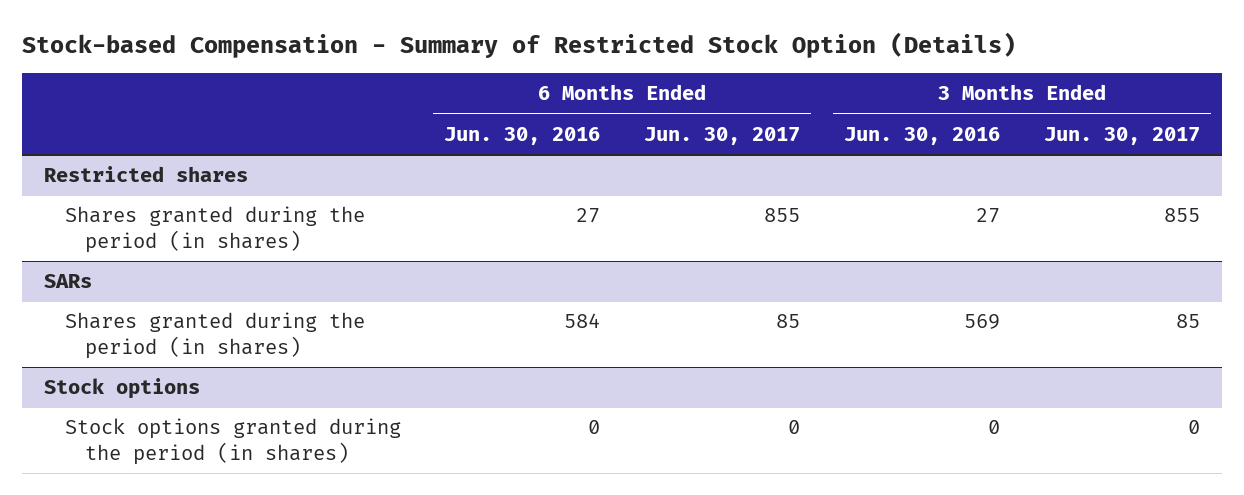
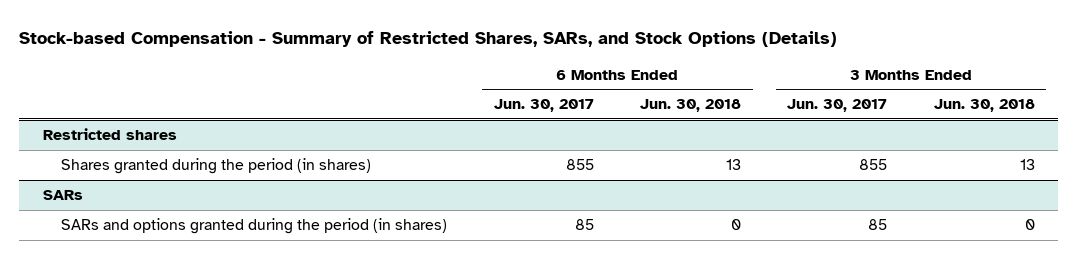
[22,32,1017,59] Stock-based Compensation - Summary of Restricted Stock Option (Details) -> [19,30,838,47] Stock-based Compensation - Summary of Restricted Shares, SARs, and Stock Options (Details)
[444,126,601,145] Jun. 30, 2016 -> none
[844,126,1001,145] Jun. 30, 2016 -> none
none -> [640,99,742,113] Jun. 30, 2018
none -> [933,99,1035,113] Jun. 30, 2018
[64,312,365,359] Shares granted during the period (in shares) -> none
[44,378,201,400] Stock options -> none
[64,418,401,465] Stock options granted during the period (in shares) -> [61,218,448,235] SARs and options granted during the period (in shares)
[788,420,801,435] 0 -> [574,219,594,231] 85
[1188,420,1201,435] 0 -> [868,219,888,231] 85

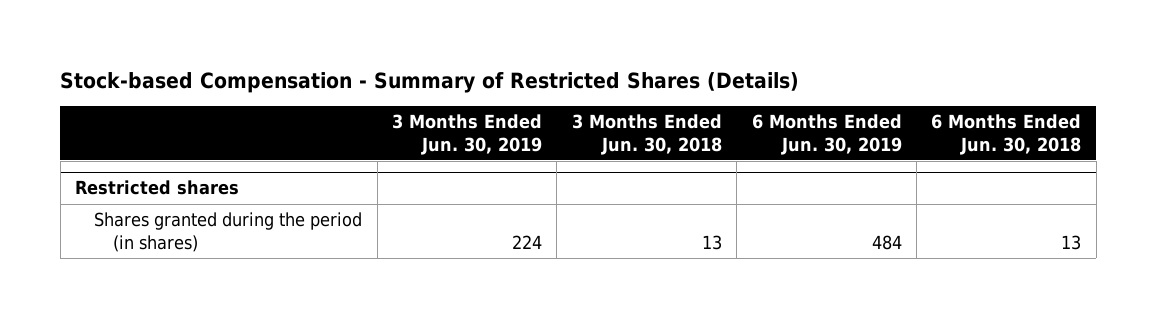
[19,30,838,47] Stock-based Compensation - Summary of Restricted Shares, SARs, and Stock Options (Details) -> [60,72,800,94] Stock-based Compensation - Summary of Restricted Shares (Details)
[493,99,594,113] Jun. 30, 2017 -> none
[787,99,888,113] Jun. 30, 2017 -> none
none -> [392,114,543,155] 3 Months Ended Jun. 30, 2019
none -> [751,114,902,155] 6 Months Ended Jun. 30, 2019
[42,190,83,201] SARs -> none
[61,218,448,235] SARs and options granted during the period (in shares) -> none

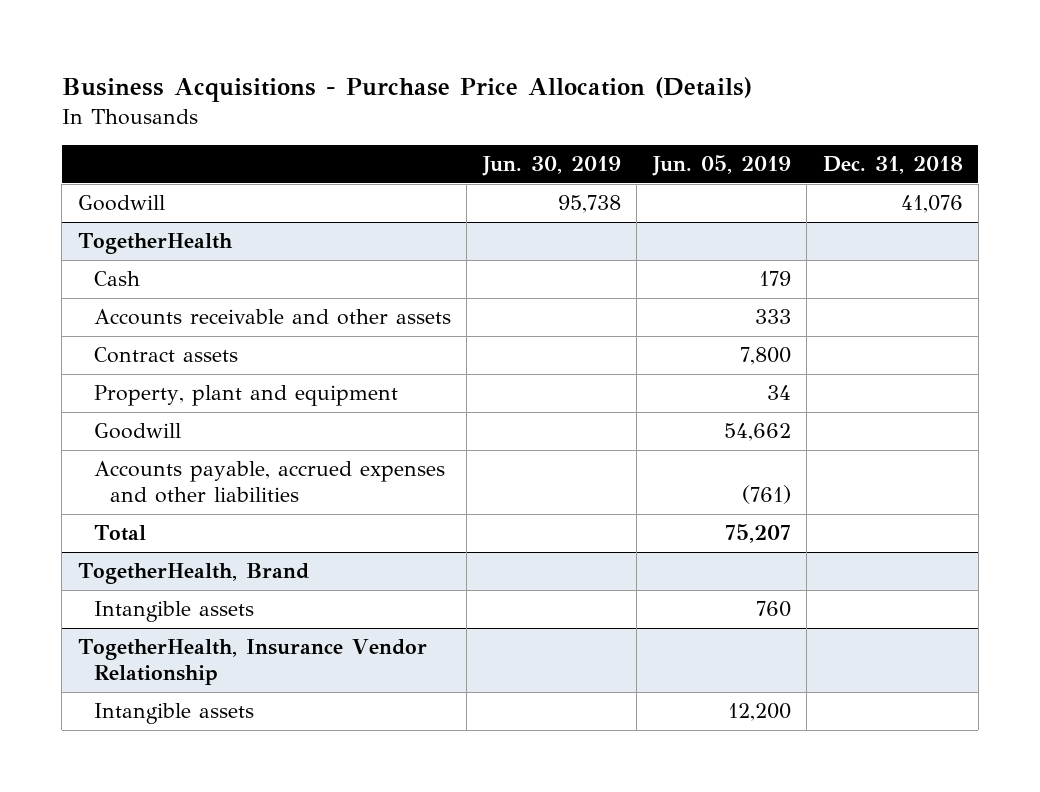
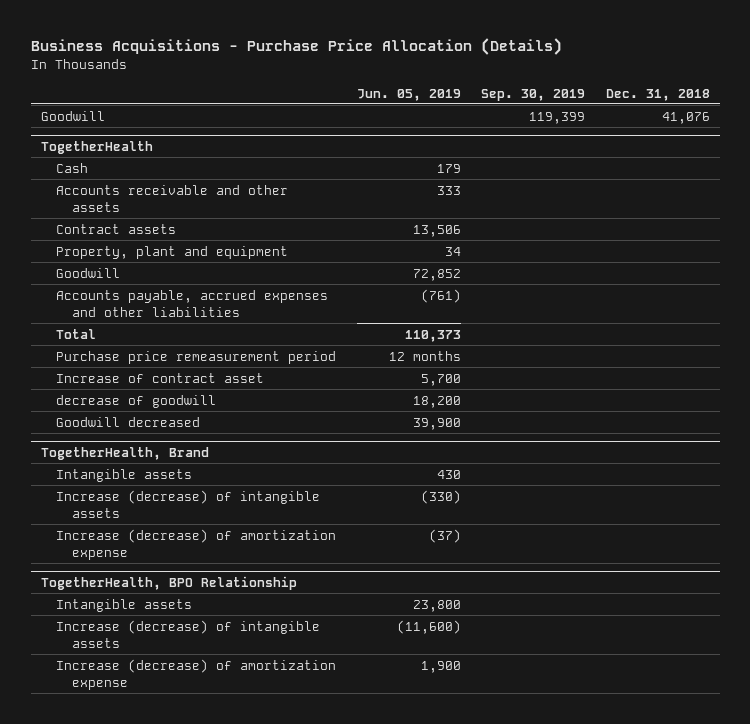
[481,156,621,177] Jun. 30, 2019 -> none
none -> [481,88,586,101] Sep. 30, 2019
[739,347,791,366] 7,800 -> [412,224,461,237] 13,506
[723,423,791,442] 54,662 -> [412,268,461,281] 72,852
[724,524,791,544] 75,207 -> [404,329,461,342] 110,373
none -> [56,350,337,364] Purchase price remeasurement period
none -> [56,372,265,383] Increase of contract asset
none -> [56,394,217,408] decrease of goodwill
none -> [56,416,201,427] Goodwill decreased
[77,639,427,686] TogetherHealth, Insurance Vendor Relationship -> none
[755,601,791,618] 760 -> [436,469,461,479] 430
none -> [56,489,321,518] Increase (decrease) of intangible assets
none -> [56,528,337,560] Increase (decrease) of amortization expense
none -> [40,576,297,591] TogetherHealth, BPO Relationship
[727,703,791,722] 12,200 -> [412,599,461,612] 23,800
none -> [56,619,321,648] Increase (decrease) of intangible assets
none -> [56,658,337,690] Increase (decrease) of amortization expense

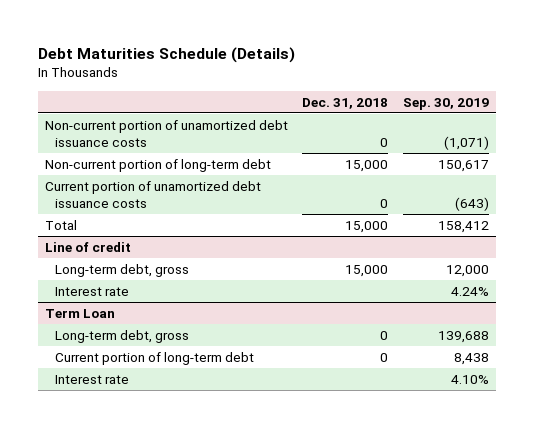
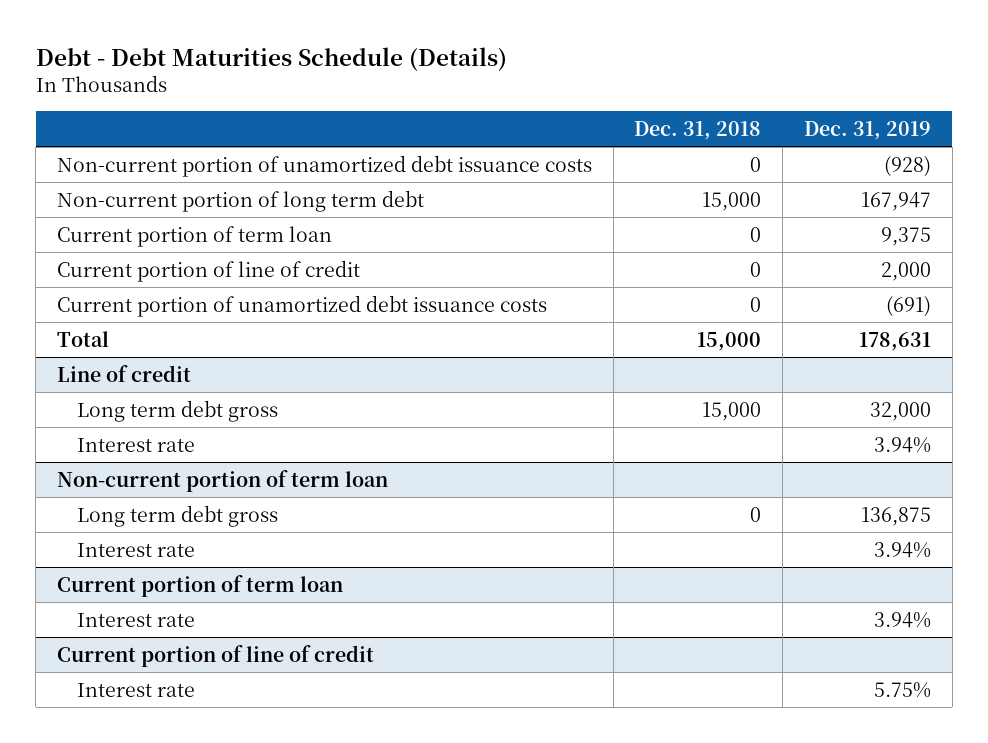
[37,46,295,63] Debt Maturities Schedule (Details) -> [35,46,507,71] Debt - Debt Maturities Schedule (Details)
[402,97,489,110] Sep. 30, 2019 -> none
none -> [804,120,932,140] Dec. 31, 2019
[44,158,271,172] Non-current portion of long-term debt -> [56,189,424,212] Non-current portion of long term debt
none -> [56,225,332,247] Current portion of term loan
none -> [56,259,360,282] Current portion of line of credit
[55,263,190,277] Long-term debt, gross -> [76,399,278,422] Long term debt gross
[44,308,115,318] Term Loan -> none
[55,351,255,365] Current portion of long-term debt -> none
none -> [56,469,388,492] Non-current portion of term loan
[55,329,190,343] Long-term debt, gross -> [76,504,278,527] Long term debt gross
none -> [56,574,343,597] Current portion of term loan
none -> [76,612,195,627] Interest rate
none -> [56,644,374,667] Current portion of line of credit
none -> [76,682,195,697] Interest rate

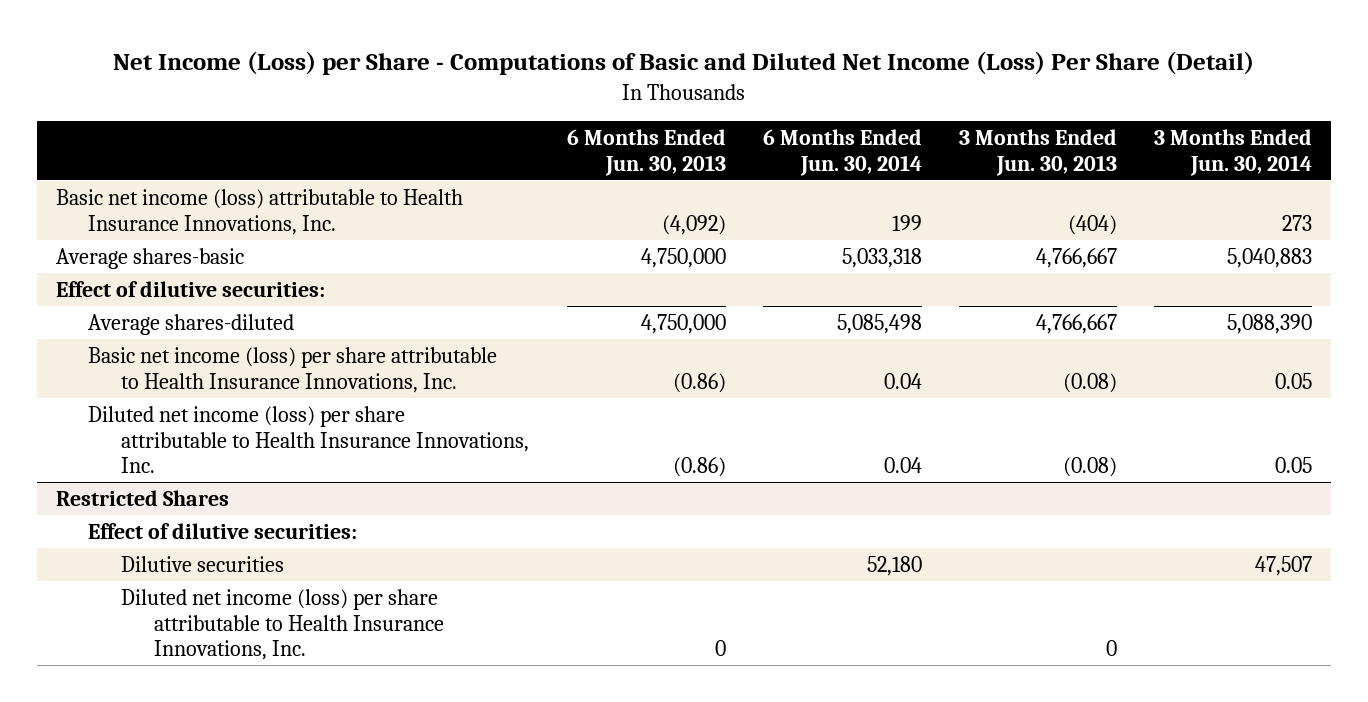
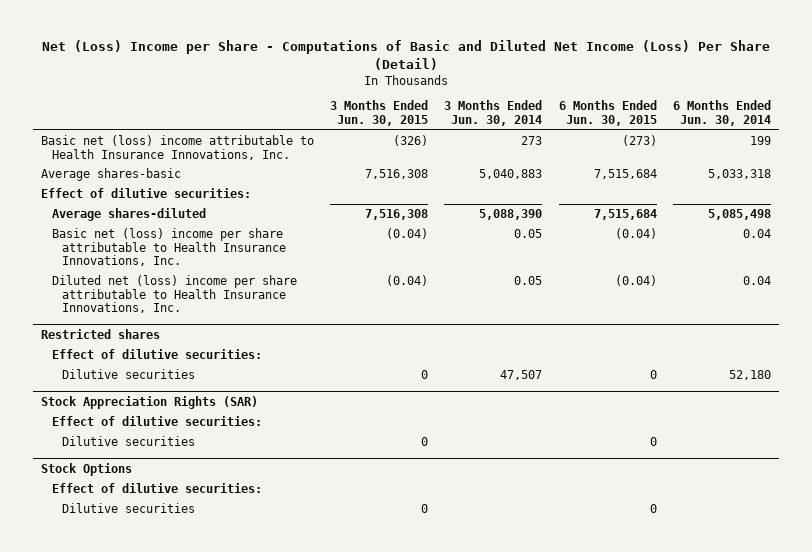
[112,51,1254,76] Net Income (Loss) per Share - Computations of Basic and Diluted Net Income (Loss) Per Share (Detail) -> [41,40,770,71] Net (Loss) Income per Share - Computations of Basic and Diluted Net Income (Loss) Per Share (Detail)
[566,128,726,176] 6 Months Ended Jun. 30, 2013 -> none
[959,128,1118,176] 3 Months Ended Jun. 30, 2013 -> none
none -> [330,100,429,126] 3 Months Ended Jun. 30, 2015
none -> [558,100,657,126] 6 Months Ended Jun. 30, 2015
[55,188,463,235] Basic net income (loss) attributable to Health Insurance Innovations, Inc. -> [41,135,315,160] Basic net (loss) income attributable to Health Insurance Innovations, Inc.
[88,346,498,393] Basic net income (loss) per share attributable to Health Insurance Innovations, Inc. -> [51,228,286,267] Basic net (loss) income per share attributable to Health Insurance Innovations, Inc.
[88,405,530,474] Diluted net income (loss) per share attributable to Health Insurance Innovations, Inc. -> [51,275,297,314] Diluted net (loss) income per share attributable to Health Insurance Innovations, Inc.
[55,489,229,506] Restricted Shares -> [41,328,161,339] Restricted shares
[121,588,445,661] Diluted net income (loss) per share attributable to Health Insurance Innovations, Inc. -> none
none -> [41,395,259,409] Stock Appreciation Rights (SAR)
none -> [51,416,262,427] Effect of dilutive securities:
none -> [61,436,195,447] Dilutive securities
none -> [41,462,133,476] Stock Options
none -> [51,483,262,494] Effect of dilutive securities:
none -> [61,503,195,514] Dilutive securities

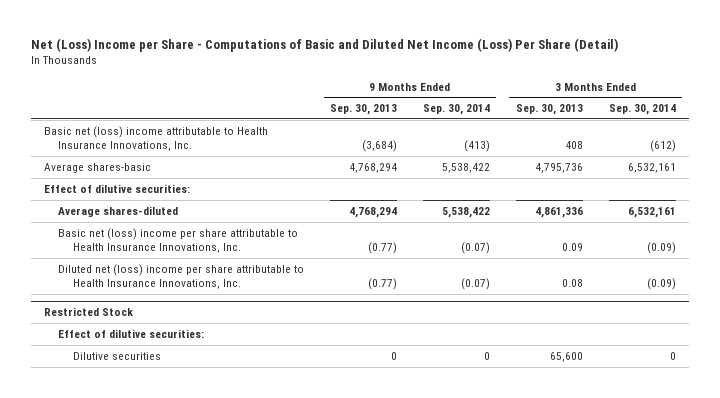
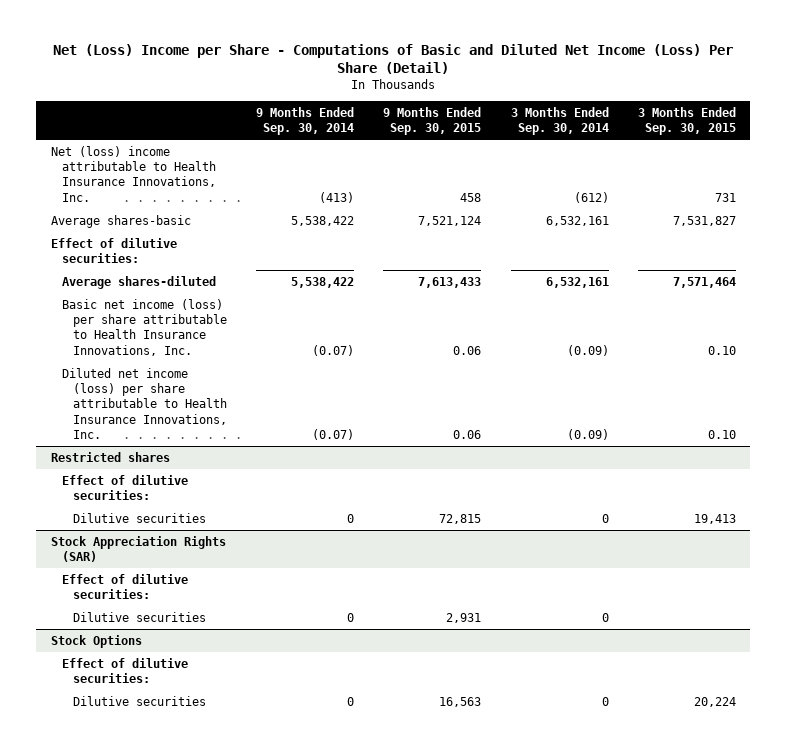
[330,104,398,116] Sep. 30, 2013 -> none
[515,104,583,116] Sep. 30, 2013 -> none
none -> [383,106,482,136] 9 Months Ended Sep. 30, 2015
none -> [637,106,736,136] 3 Months Ended Sep. 30, 2015
[43,125,268,152] Basic net (loss) income attributable to Health Insurance Innovations, Inc. -> [50,145,216,202] Net (loss) income attributable to Health Insurance Innovations, Inc.
[43,307,133,317] Restricted Stock -> none
[58,227,299,254] Basic net (loss) income per share attributable to Health Insurance Innovations, Inc. -> [61,298,227,356] Basic net income (loss) per share attributable to Health Insurance Innovations, Inc.
[58,263,305,290] Diluted net (loss) income per share attributable to Health Insurance Innovations, Inc. -> [61,367,227,440] Diluted net income (loss) per share attributable to Health Insurance Innovations, Inc.
none -> [50,451,170,462] Restricted shares
none -> [50,535,226,563] Stock Appreciation Rights (SAR)
none -> [61,573,188,600] Effect of dilutive securities:
none -> [72,611,206,622] Dilutive securities
none -> [50,634,142,648] Stock Options
none -> [61,657,188,684] Effect of dilutive securities:
none -> [72,695,206,706] Dilutive securities

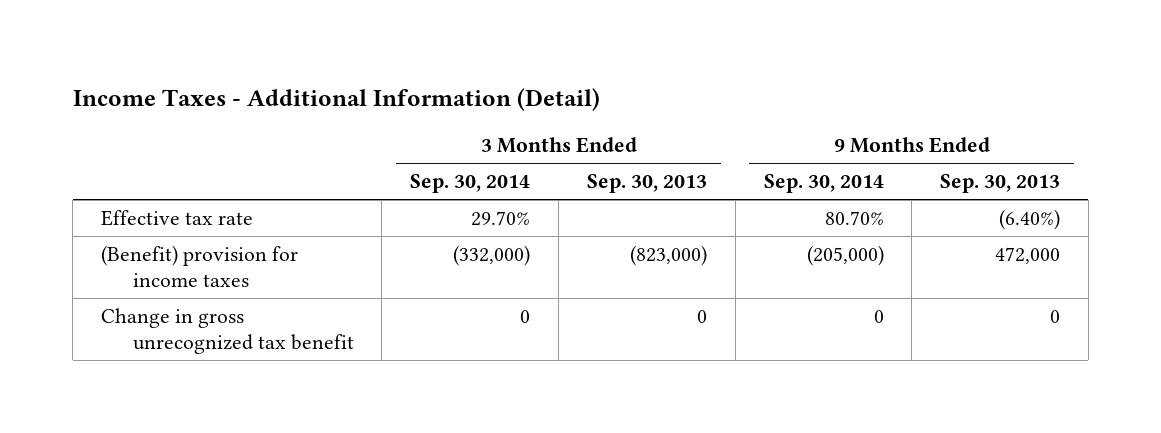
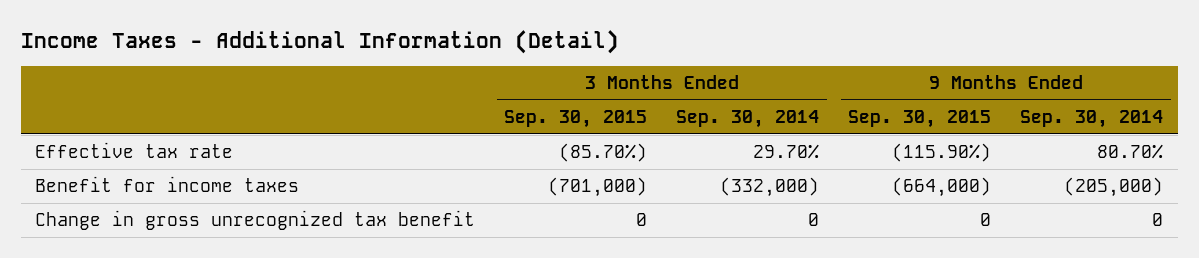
[586,174,707,194] Sep. 30, 2013 -> none
[940,174,1061,194] Sep. 30, 2013 -> none
none -> [504,109,648,128] Sep. 30, 2015
none -> [848,109,992,128] Sep. 30, 2015
[100,244,298,287] (Benefit) provision for income taxes -> [35,176,300,193] Benefit for income taxes

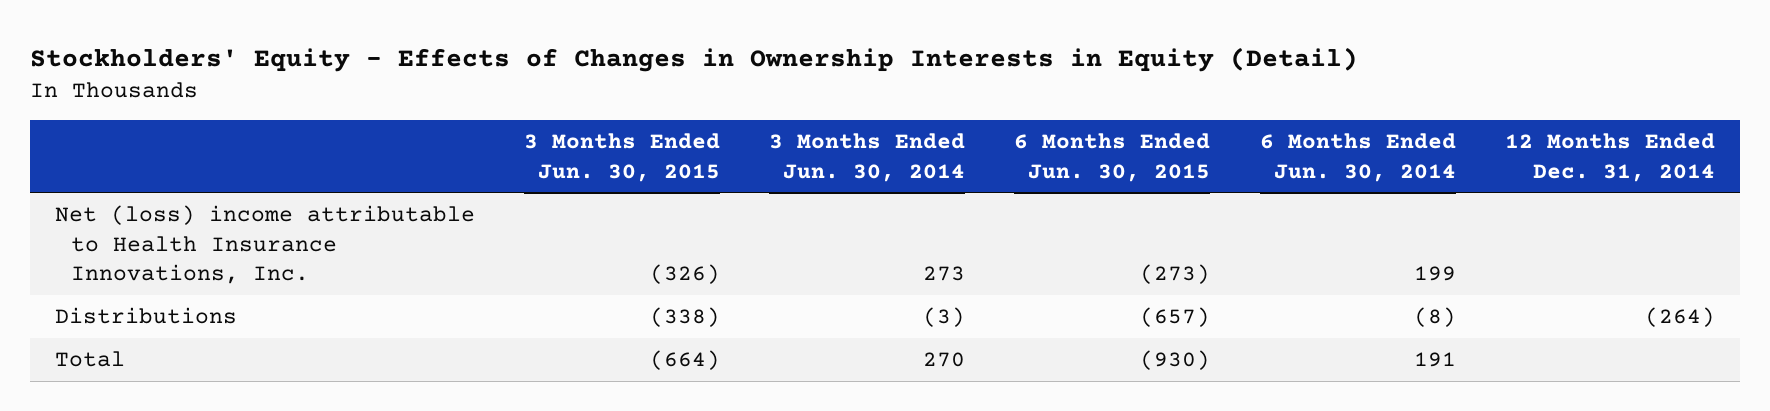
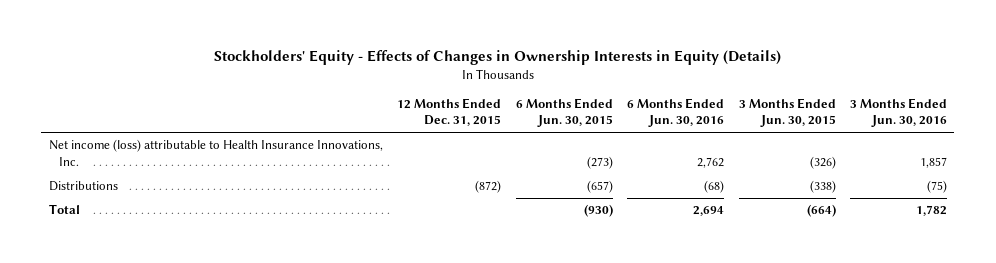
[30,46,1359,72] Stockholders' Equity - Effects of Changes in Ownership Interests in Equity (Detail) -> [213,50,781,66] Stockholders' Equity - Effects of Changes in Ownership Interests in Equity (Details)
[769,133,966,182] 3 Months Ended Jun. 30, 2014 -> none
[1259,133,1456,182] 6 Months Ended Jun. 30, 2014 -> none
[1504,133,1715,182] 12 Months Ended Dec. 31, 2014 -> none
none -> [397,97,502,127] 12 Months Ended Dec. 31, 2015
none -> [627,97,725,128] 6 Months Ended Jun. 30, 2016
none -> [850,97,948,128] 3 Months Ended Jun. 30, 2016
[54,205,475,285] Net (loss) income attributable to Health Insurance Innovations, Inc. -> [48,139,383,166] Net income (loss) attributable to Health Insurance Innovations, Inc.

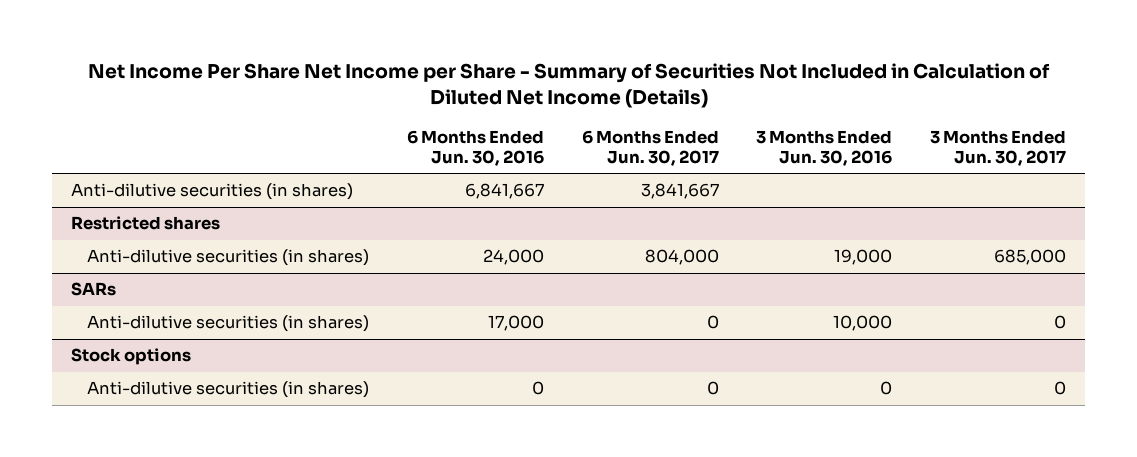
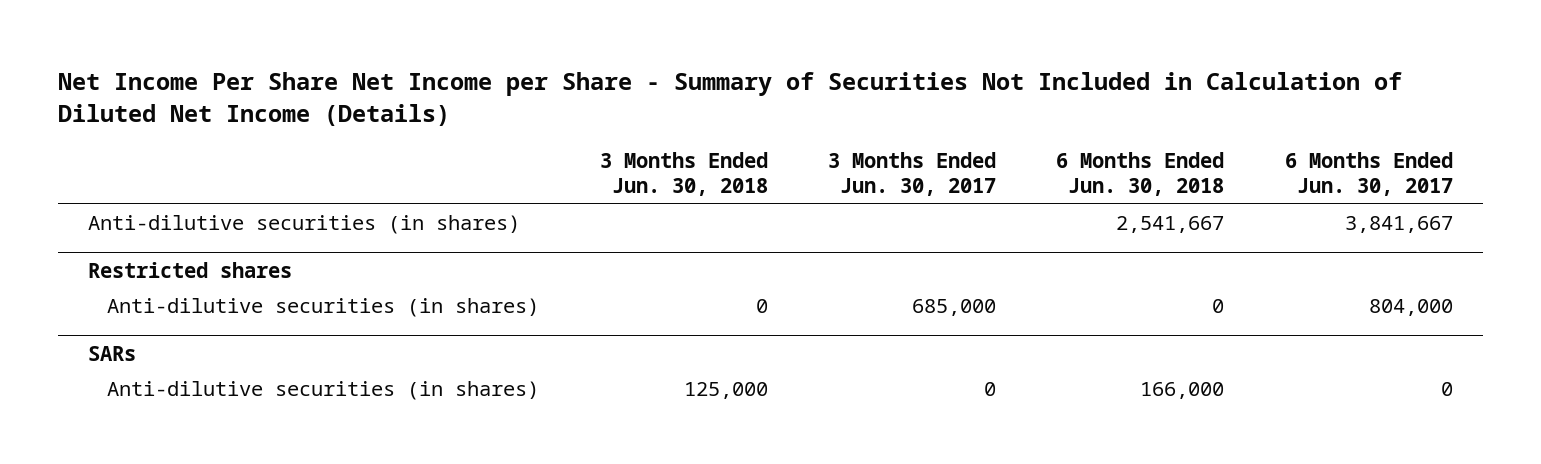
[406,129,544,167] 6 Months Ended Jun. 30, 2016 -> none
[756,129,893,167] 3 Months Ended Jun. 30, 2016 -> none
none -> [599,151,768,197] 3 Months Ended Jun. 30, 2018
none -> [1056,151,1225,197] 6 Months Ended Jun. 30, 2018
[71,348,192,366] Stock options -> none
[87,381,370,399] Anti-dilutive securities (in shares) -> none

